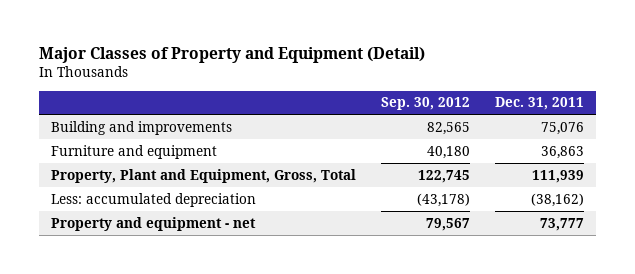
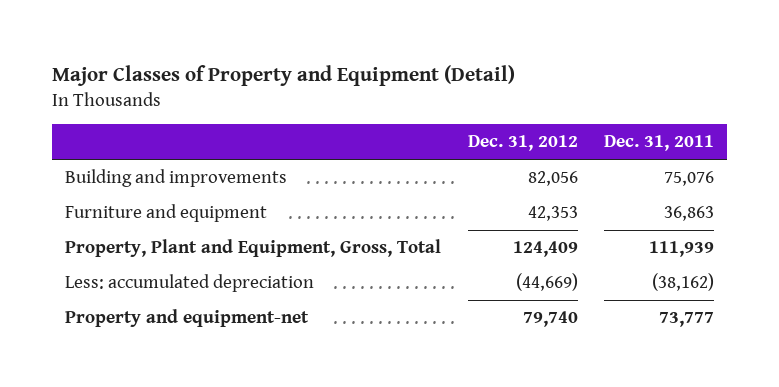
[380,97,470,111] Sep. 30, 2012 -> none
none -> [467,135,578,152] Dec. 31, 2012
[51,216,257,231] Property and equipment - net -> [65,309,310,328] Property and equipment-net

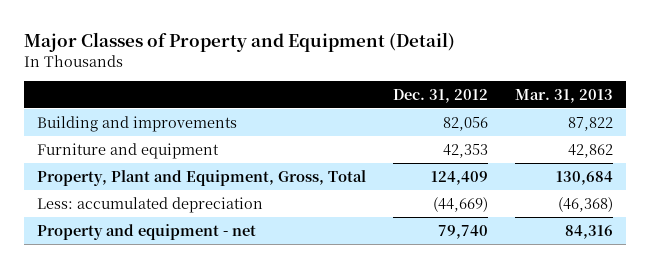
[603,135,714,152] Dec. 31, 2011 -> none
none -> [514,88,613,103] Mar. 31, 2013
[65,309,310,328] Property and equipment-net -> [37,223,257,240] Property and equipment - net

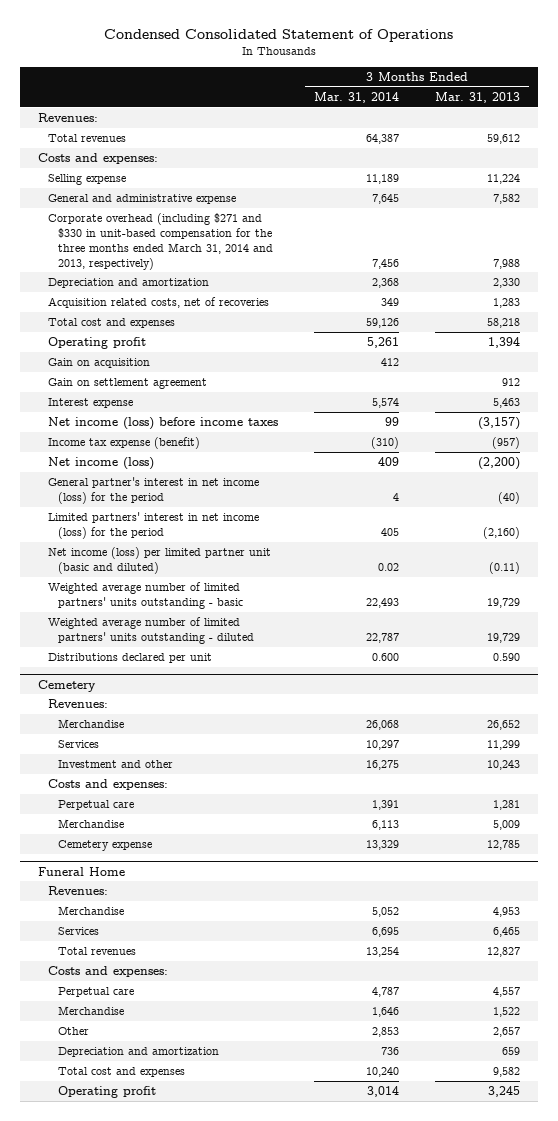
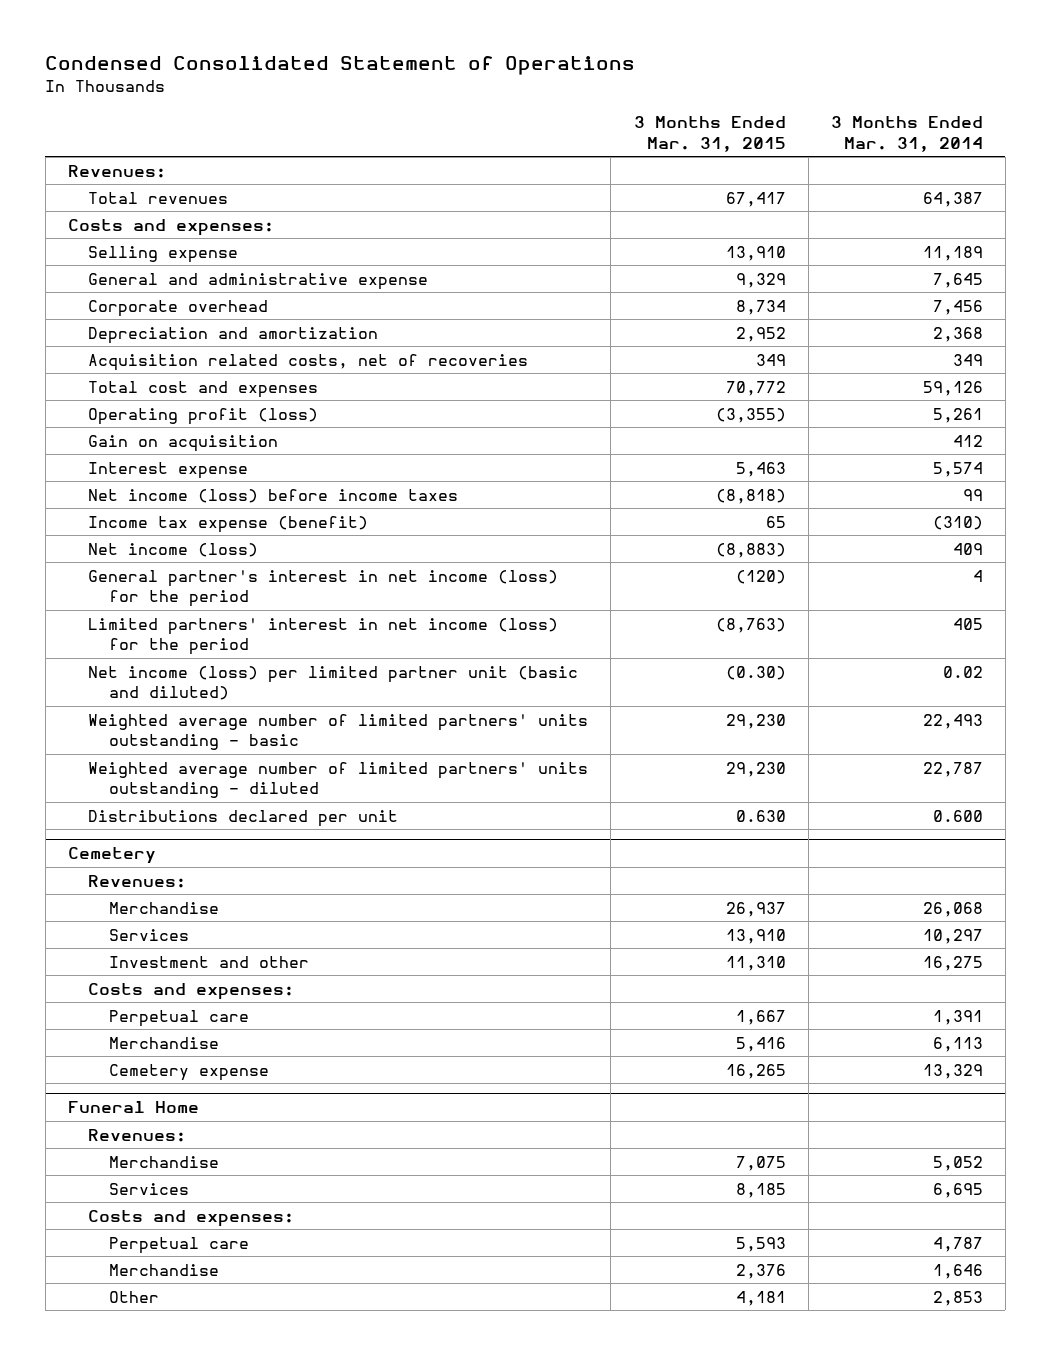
[435,92,521,104] Mar. 31, 2013 -> none
none -> [633,116,786,152] 3 Months Ended Mar. 31, 2015
[47,213,273,270] Corporate overhead (including $271 and $330 in unit-based compensation for the three months ended March 31, 2014 and 2013, respectively) -> [88,299,269,317] Corporate overhead
[47,337,146,350] Operating profit -> [88,407,319,425] Operating profit (loss)
[47,378,207,390] Gain on settlement agreement -> none
[57,947,136,956] Total revenues -> none
[57,1047,219,1058] Depreciation and amortization -> none
[57,1067,185,1078] Total cost and expenses -> none
[57,1086,156,1099] Operating profit -> none

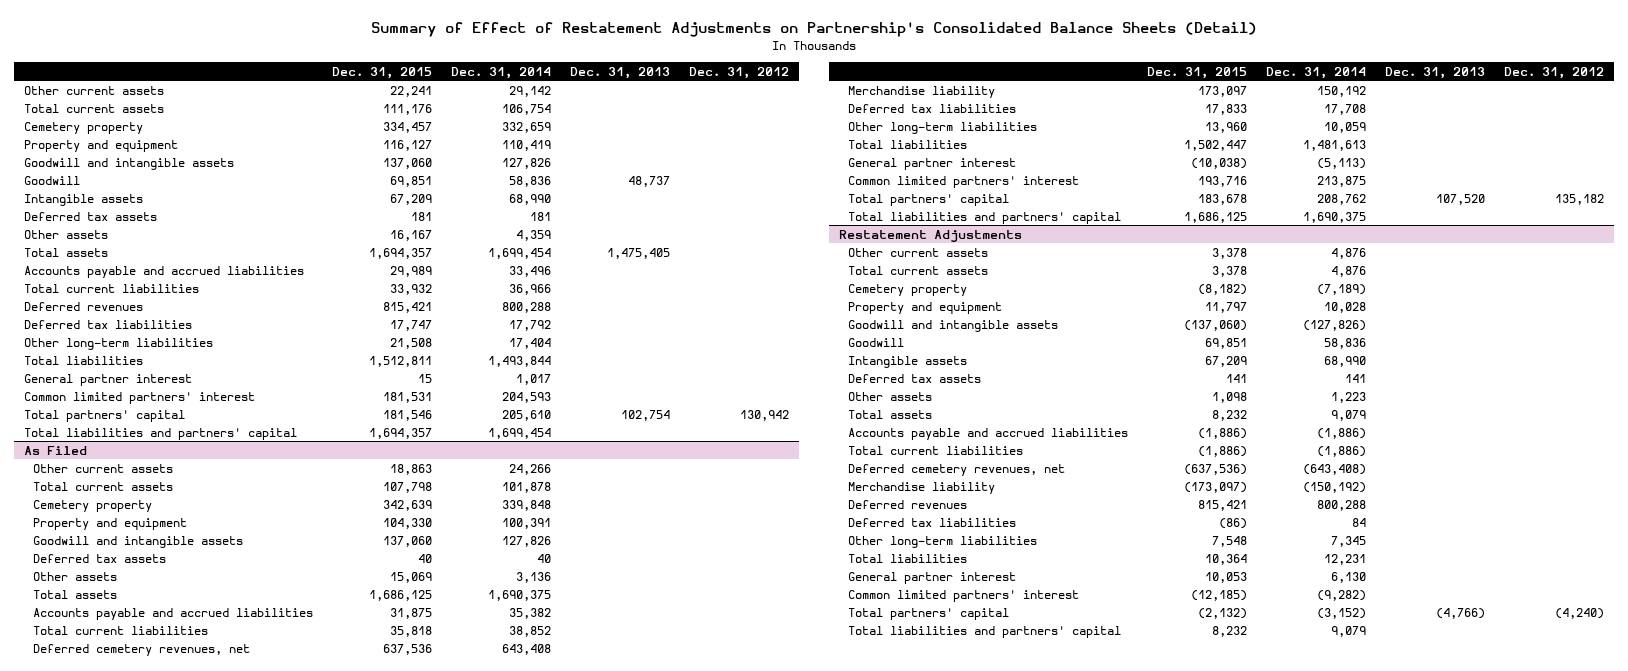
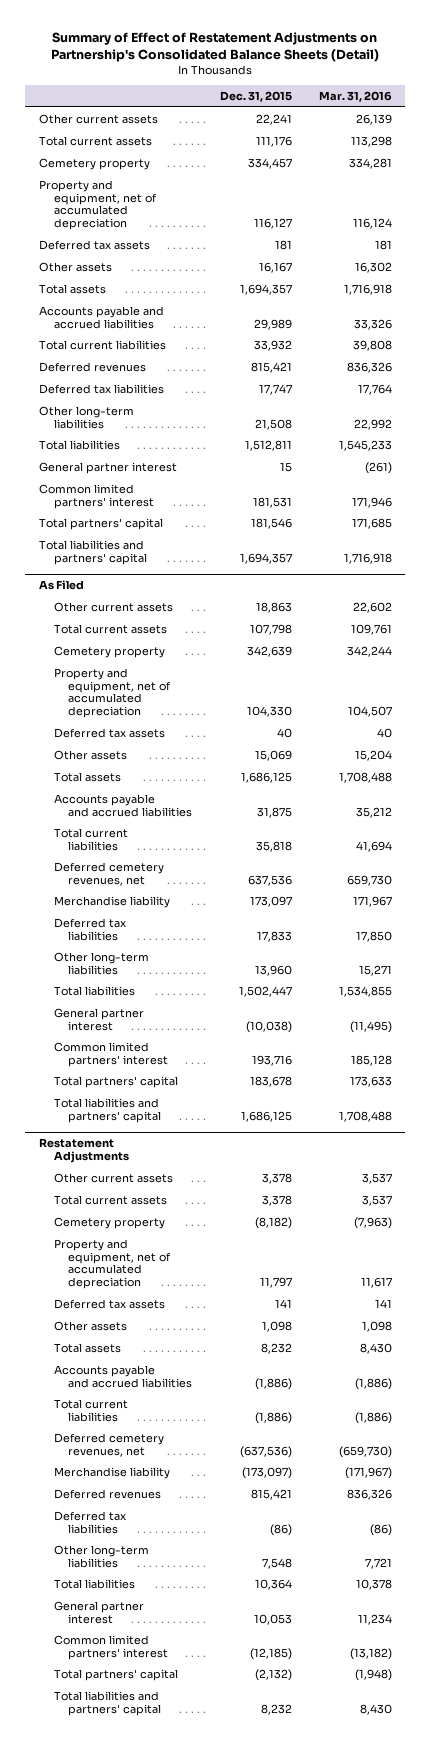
[451,66,552,79] Dec. 31, 2014 -> none
[570,66,671,79] Dec. 31, 2013 -> none
[689,66,790,79] Dec. 31, 2012 -> none
none -> [318,91,392,103] Mar. 31, 2016
[23,157,234,170] Goodwill and intangible assets -> none
[23,175,80,185] Goodwill -> none
[23,193,143,206] Intangible assets -> none
[23,139,178,152] Property and equipment -> [38,179,157,231] Property and equipment, net of accumulated depreciation
[33,535,244,548] Goodwill and intangible assets -> none
[33,517,188,530] Property and equipment -> [53,667,172,719] Property and equipment, net of accumulated depreciation
[848,319,1059,332] Goodwill and intangible assets -> none
[848,337,905,347] Goodwill -> none
[848,355,968,368] Intangible assets -> none
[848,301,1003,314] Property and equipment -> [53,1238,172,1290] Property and equipment, net of accumulated depreciation

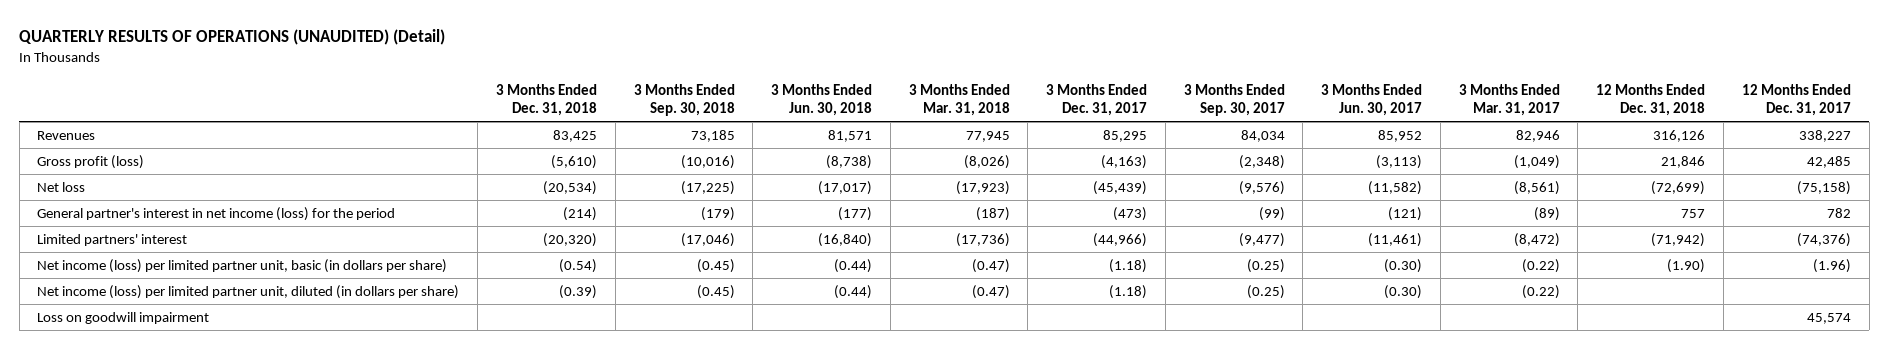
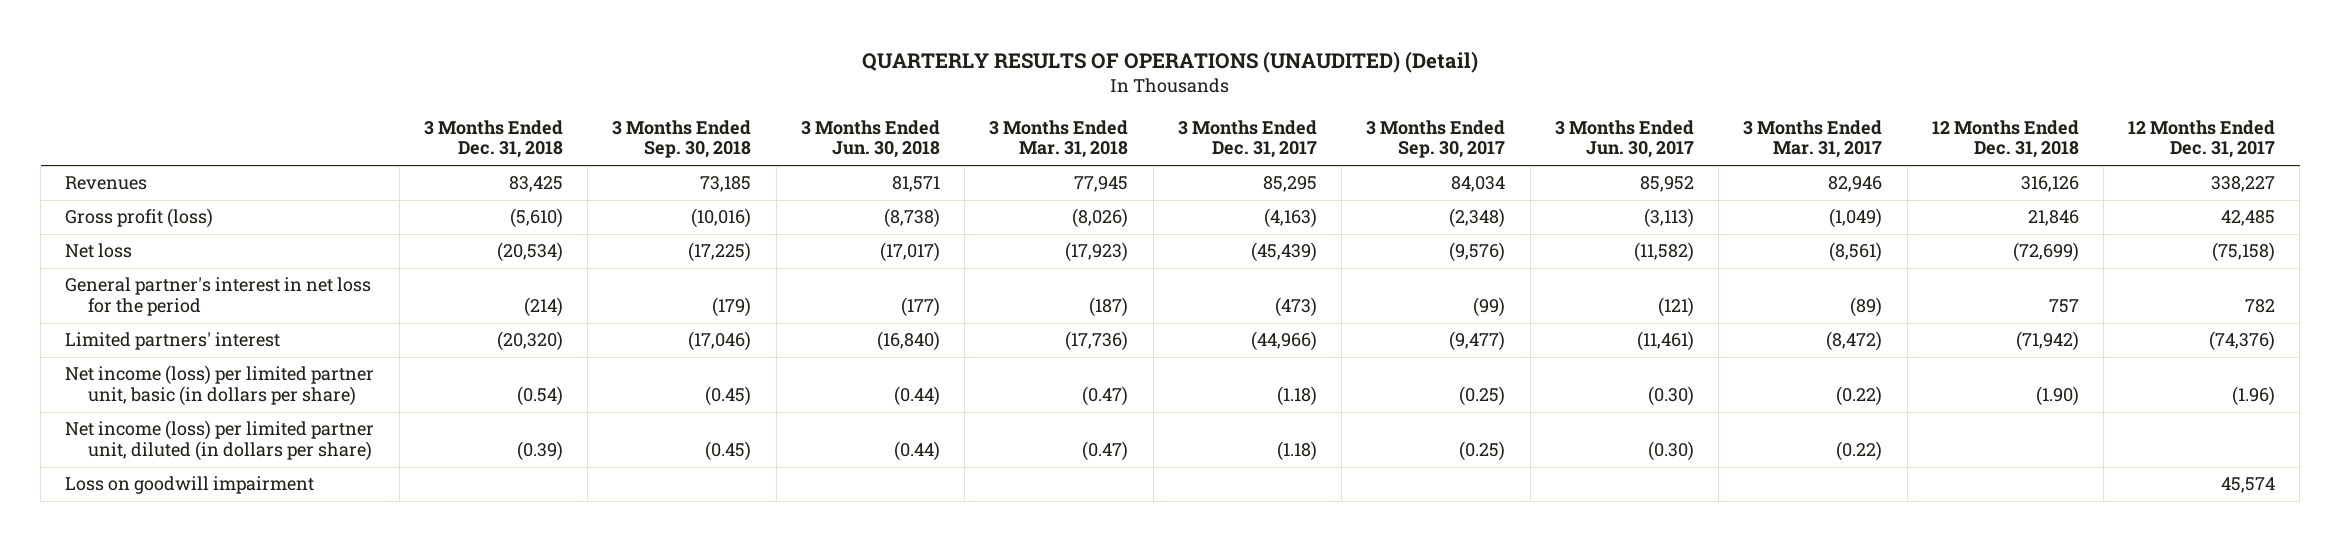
[37,206,396,221] General partner's interest in net income (loss) for the period -> [65,277,372,317] General partner's interest in net loss for the period

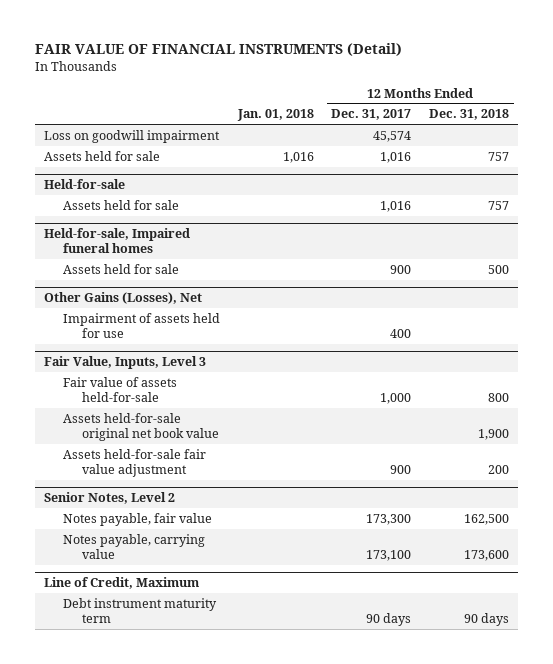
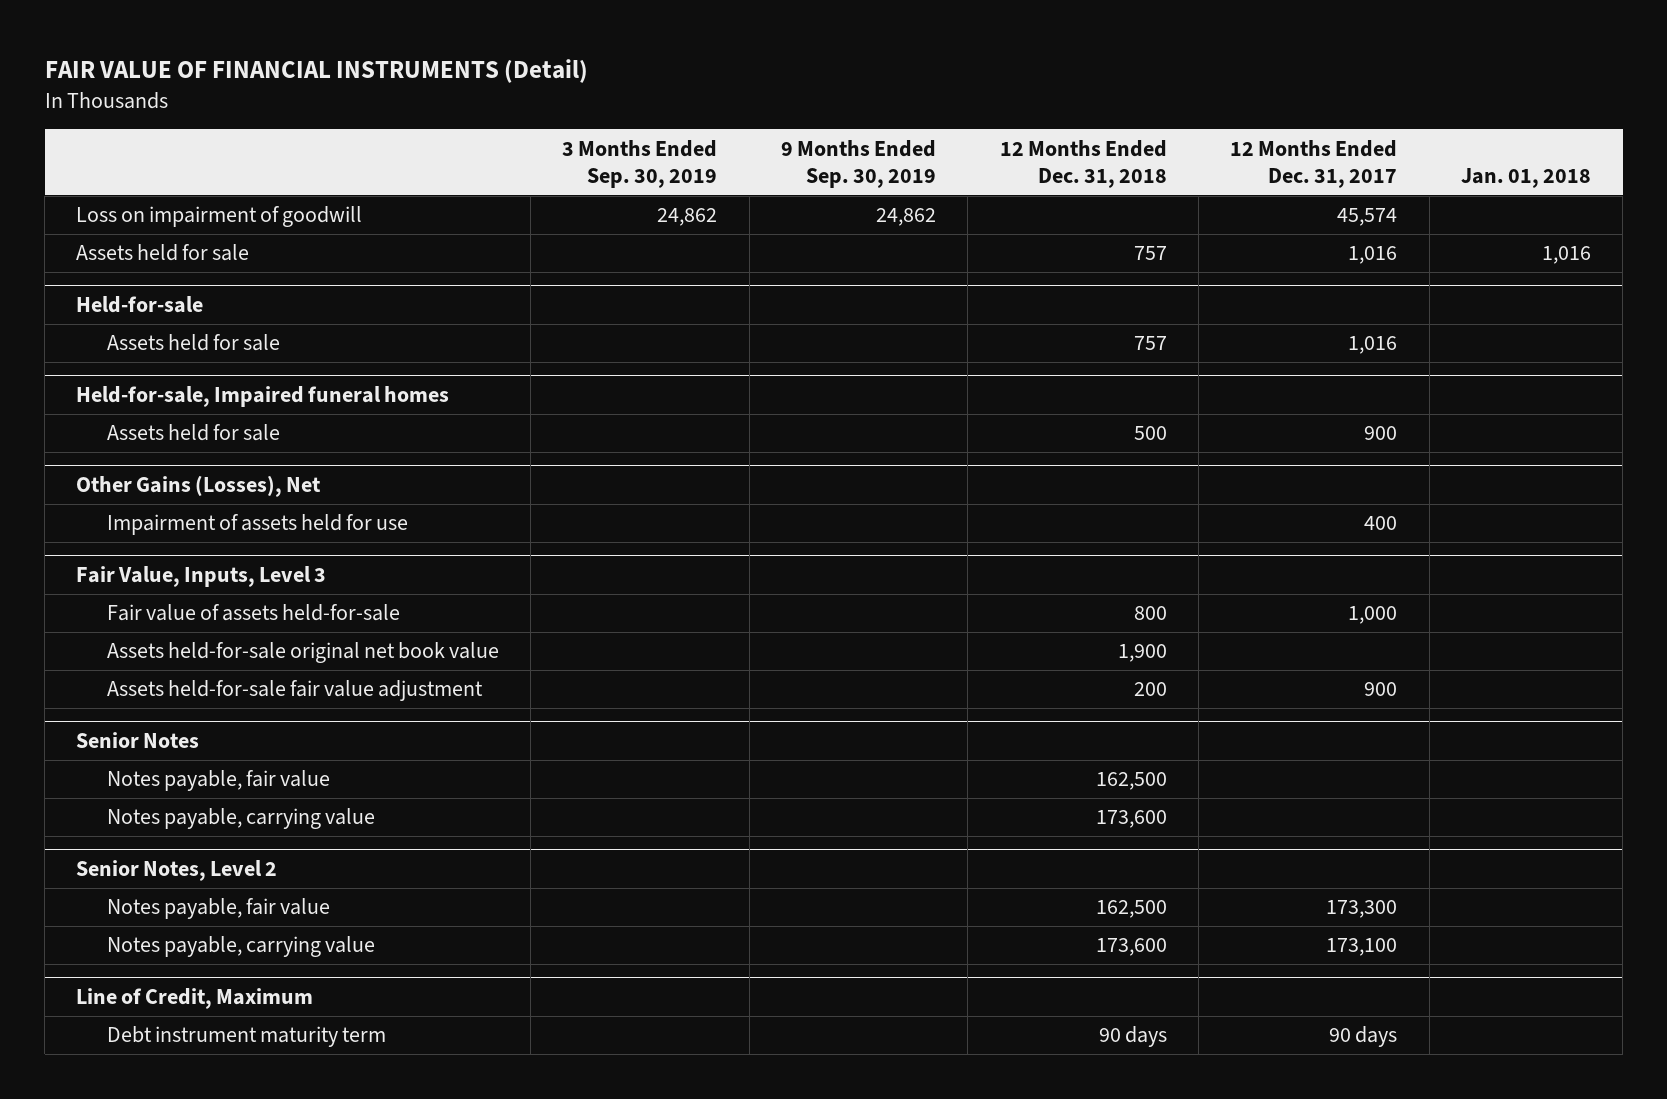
none -> [562,139,718,189] 3 Months Ended Sep. 30, 2019
none -> [780,139,936,189] 9 Months Ended Sep. 30, 2019
[43,129,220,143] Loss on goodwill impairment -> [76,206,363,228] Loss on impairment of goodwill
none -> [76,731,200,748] Senior Notes
none -> [106,770,330,792] Notes payable, fair value
none -> [106,808,375,830] Notes payable, carrying value

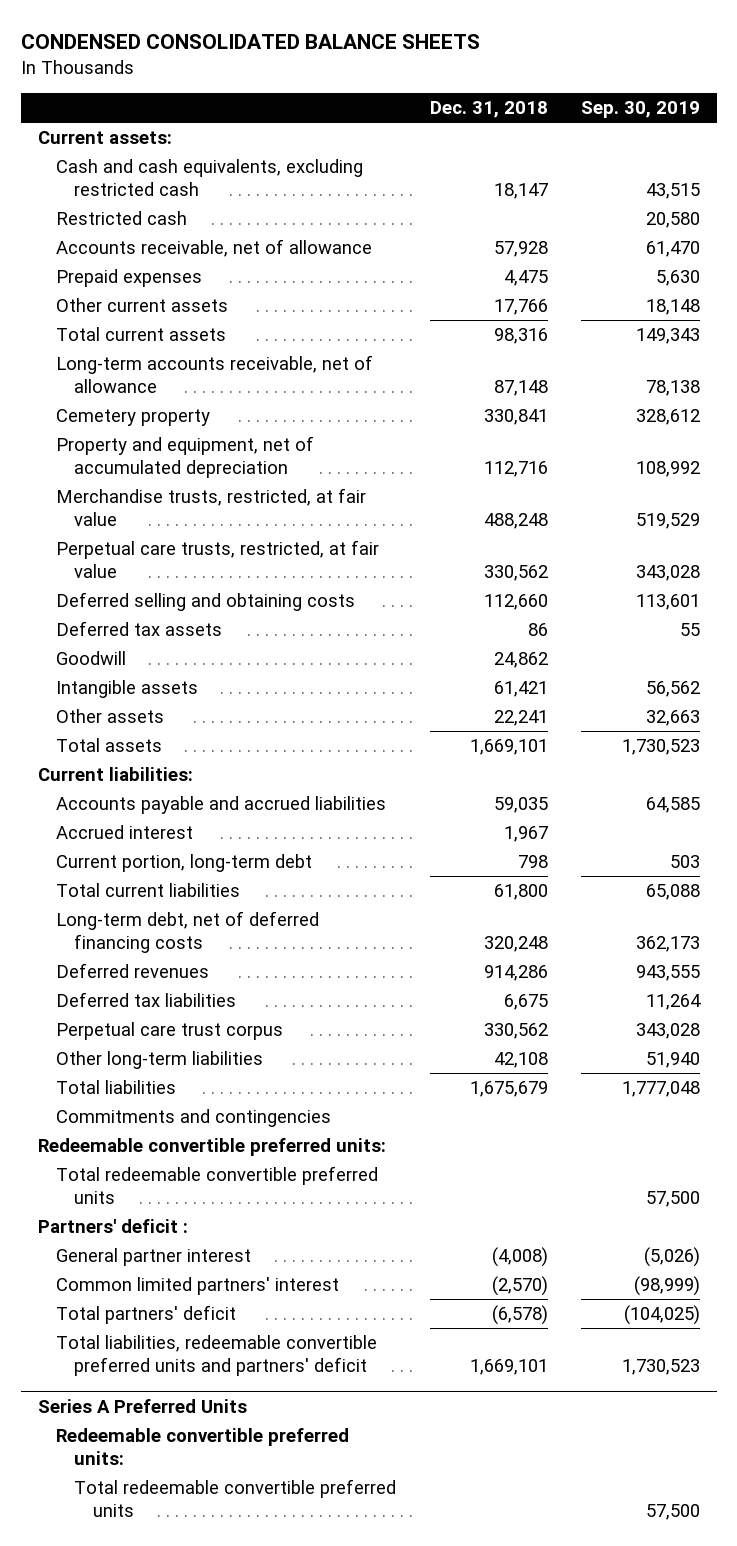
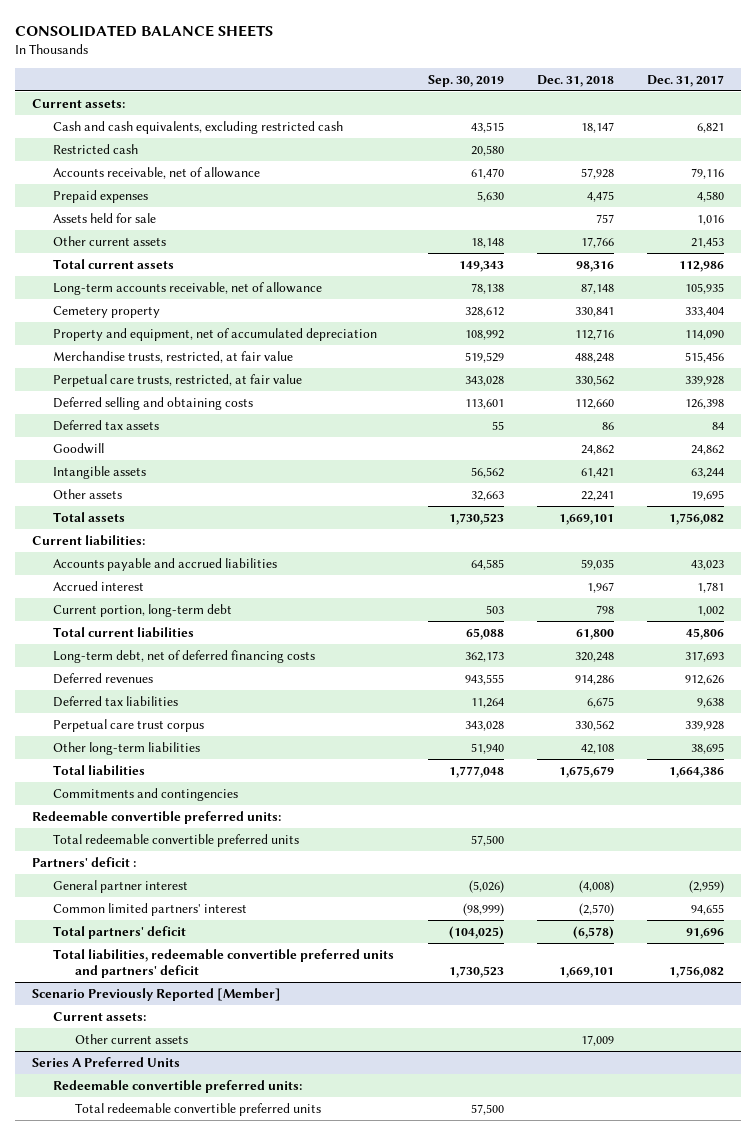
[20,34,480,50] CONDENSED CONSOLIDATED BALANCE SHEETS -> [15,25,274,38] CONSOLIDATED BALANCE SHEETS
none -> [647,74,725,87] Dec. 31, 2017
none -> [53,212,157,223] Assets held for sale
none -> [31,987,281,1001] Scenario Previously Reported [Member]
none -> [53,1011,147,1021] Current assets:
none -> [74,1033,188,1044] Other current assets

